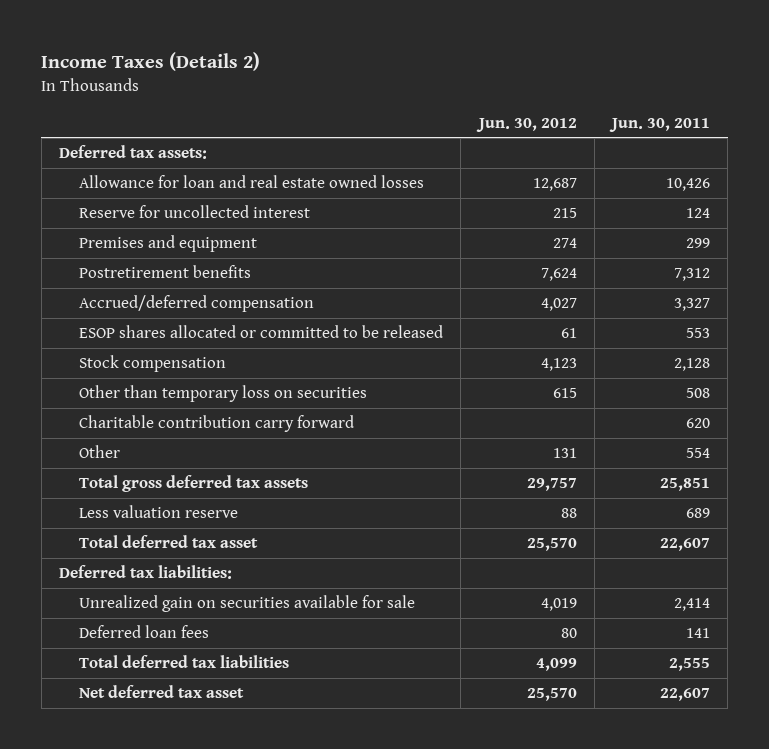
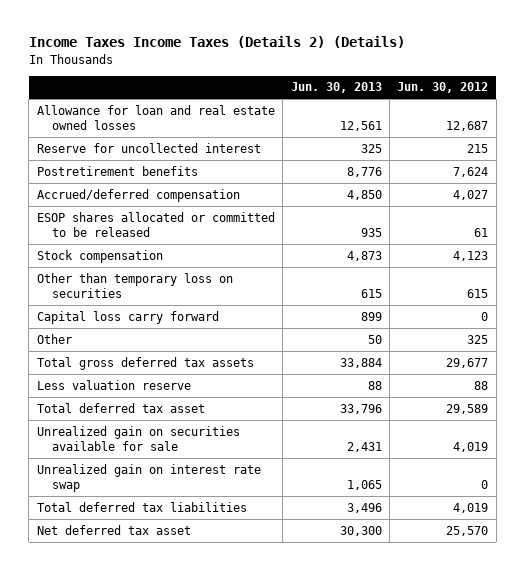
[41,51,261,71] Income Taxes (Details 2) -> [28,36,405,49] Income Taxes Income Taxes (Details 2) (Details)
[609,117,711,132] Jun. 30, 2011 -> none
none -> [290,82,382,94] Jun. 30, 2013
[59,145,208,160] Deferred tax assets: -> none
[79,235,258,253] Premises and equipment -> none
[79,415,355,433] Charitable contribution carry forward -> none
none -> [36,310,219,324] Capital loss carry forward
[552,448,577,459] 131 -> [467,334,489,344] 325
[526,478,577,492] 29,757 -> [446,357,489,368] 29,677
[59,565,233,580] Deferred tax liabilities: -> none
[526,538,577,552] 25,570 -> [446,403,489,414] 29,589
[79,625,210,639] Deferred loan fees -> none
none -> [36,463,261,492] Unrealized gain on interest rate swap
[535,658,577,672] 4,099 -> [453,502,489,513] 4,019

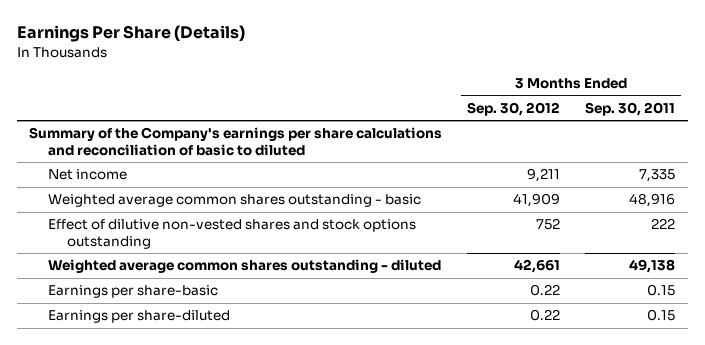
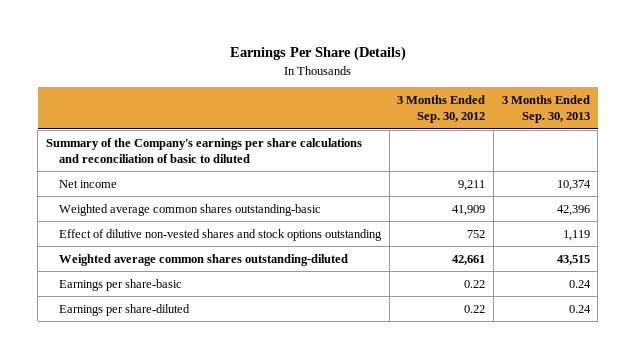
[585,101,676,116] Sep. 30, 2011 -> none
none -> [501,95,590,124] 3 Months Ended Sep. 30, 2013
[48,194,422,208] Weighted average common shares outstanding - basic -> [59,203,322,216] Weighted average common shares outstanding-basic
[48,259,442,274] Weighted average common shares outstanding - diluted -> [59,253,349,266] Weighted average common shares outstanding-diluted

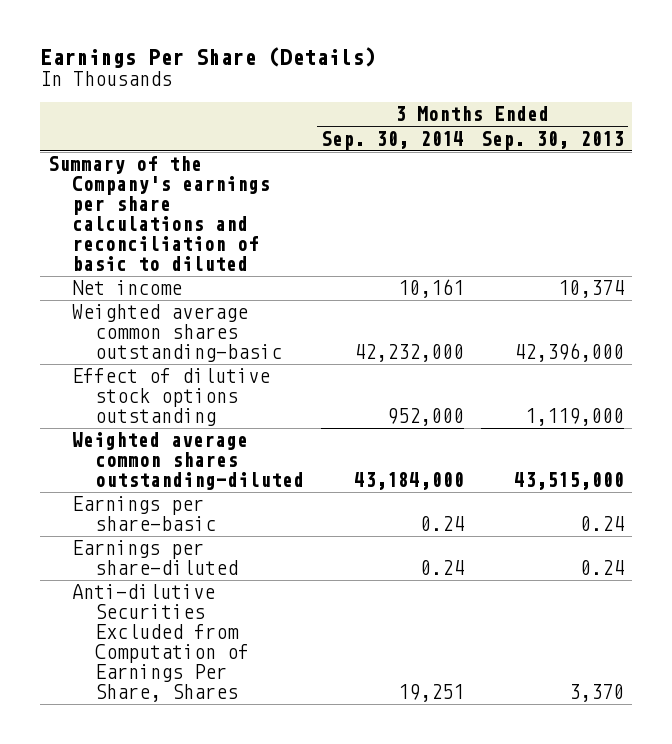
[397,95,486,124] 3 Months Ended Sep. 30, 2012 -> none
none -> [320,130,464,150] Sep. 30, 2014
[556,204,590,216] 42,396 -> [513,343,624,363] 42,396,000
[59,228,383,241] Effect of dilutive non-vested shares and stock options outstanding -> [71,368,270,427] Effect of dilutive stock options outstanding
[562,229,590,241] 1,119 -> [524,408,624,427] 1,119,000
[556,254,590,265] 43,515 -> [513,472,624,491] 43,515,000
none -> [71,584,249,702] Anti-dilutive Securities Excluded from Computation of Earnings Per Share, Shares

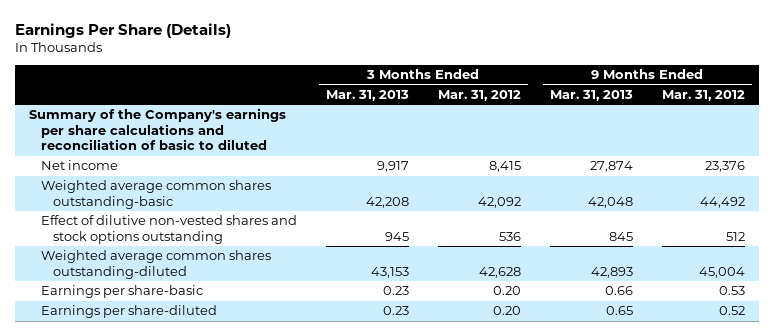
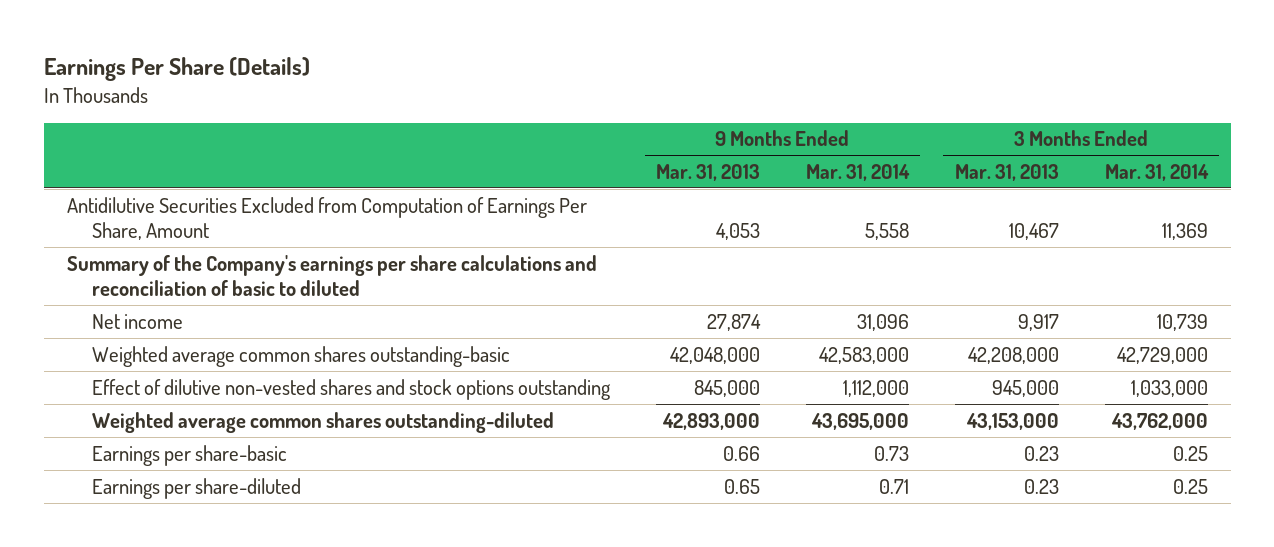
[437,89,521,101] Mar. 31, 2012 -> none
[661,89,745,101] Mar. 31, 2012 -> none
none -> [805,163,910,181] Mar. 31, 2014
none -> [1104,163,1209,181] Mar. 31, 2014
none -> [66,196,587,240] Antidilutive Securities Excluded from Computation of Earnings Per Share, Amount
[366,196,410,208] 42,208 -> [967,346,1059,364] 42,208,000
[587,196,633,208] 42,048 -> [669,346,760,364] 42,048,000
[385,231,410,241] 945 -> [991,379,1059,397] 945,000
[608,231,633,241] 845 -> [693,379,760,397] 845,000
[371,266,410,278] 43,153 -> [965,412,1059,430] 43,153,000
[590,266,633,278] 42,893 -> [661,412,760,430] 42,893,000

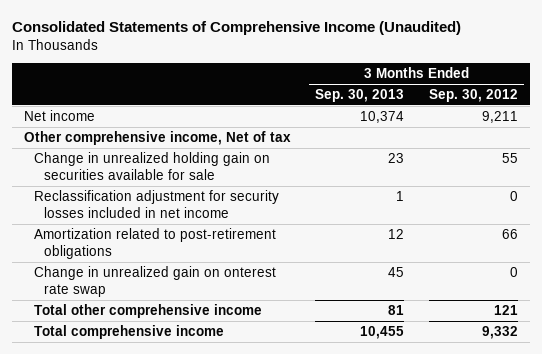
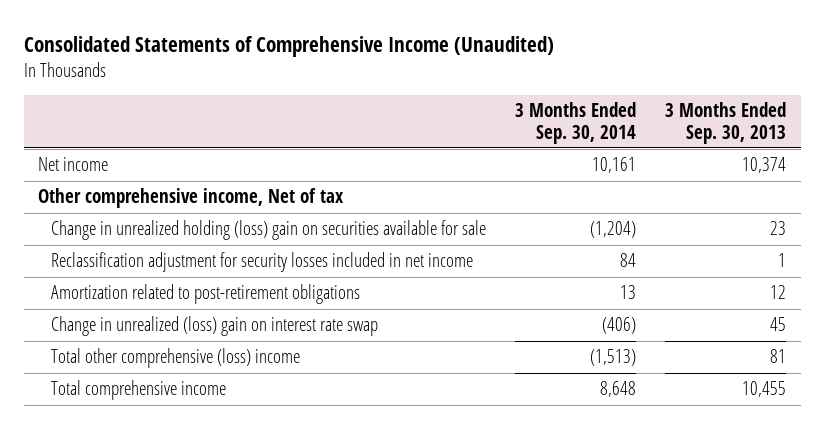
[429,89,519,103] Sep. 30, 2012 -> none
none -> [515,102,637,144] 3 Months Ended Sep. 30, 2014
[33,151,270,181] Change in unrealized holding gain on securities available for sale -> [51,220,487,241] Change in unrealized holding (loss) gain on securities available for sale
[33,265,276,298] Change in unrealized gain on onterest rate swap -> [51,316,379,337] Change in unrealized (loss) gain on interest rate swap
[33,303,262,318] Total other comprehensive income -> [51,348,301,369] Total other comprehensive (loss) income

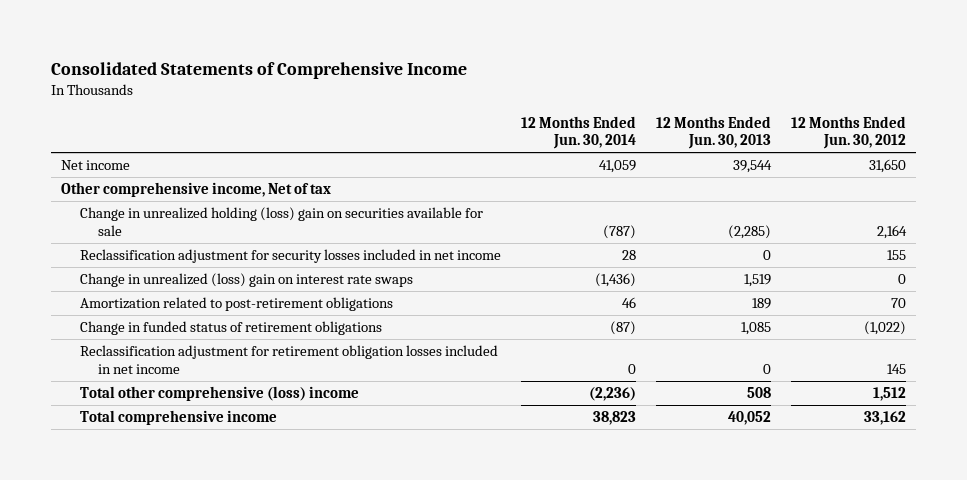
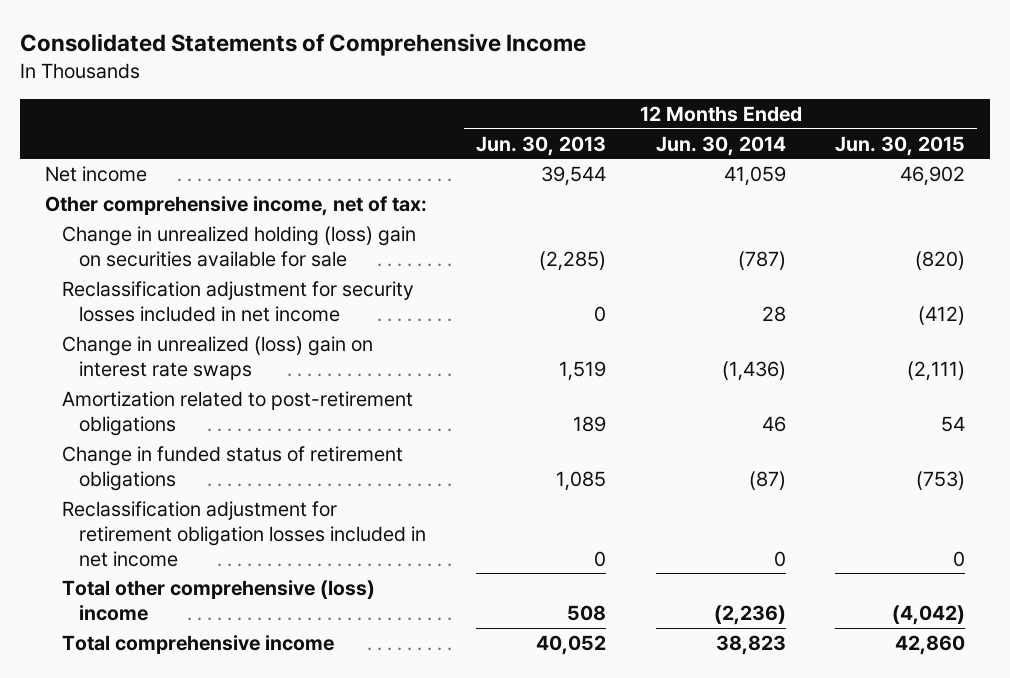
[790,115,906,150] 12 Months Ended Jun. 30, 2012 -> none
none -> [834,135,965,156] Jun. 30, 2015
[60,182,331,198] Other comprehensive income, Net of tax -> [44,196,427,217] Other comprehensive income, net of tax:

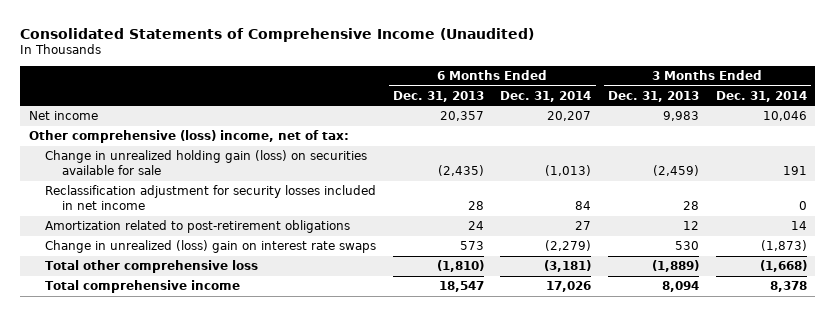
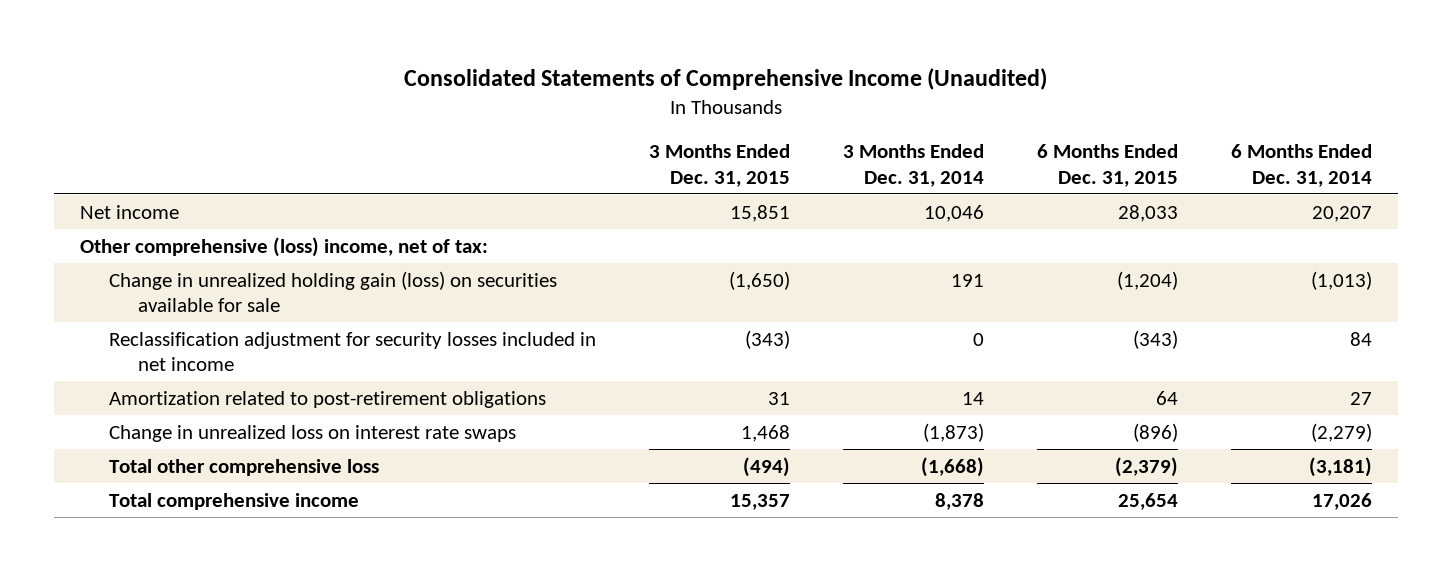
[392,90,484,102] Dec. 31, 2013 -> none
[607,90,699,102] Dec. 31, 2013 -> none
none -> [648,144,790,187] 3 Months Ended Dec. 31, 2015
none -> [1036,144,1178,187] 6 Months Ended Dec. 31, 2015
[45,240,377,254] Change in unrealized (loss) gain on interest rate swaps -> [109,424,517,442] Change in unrealized loss on interest rate swaps

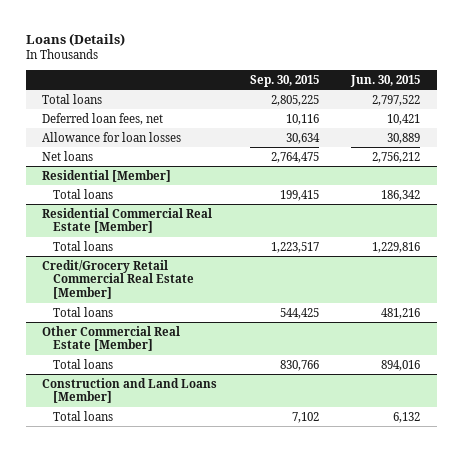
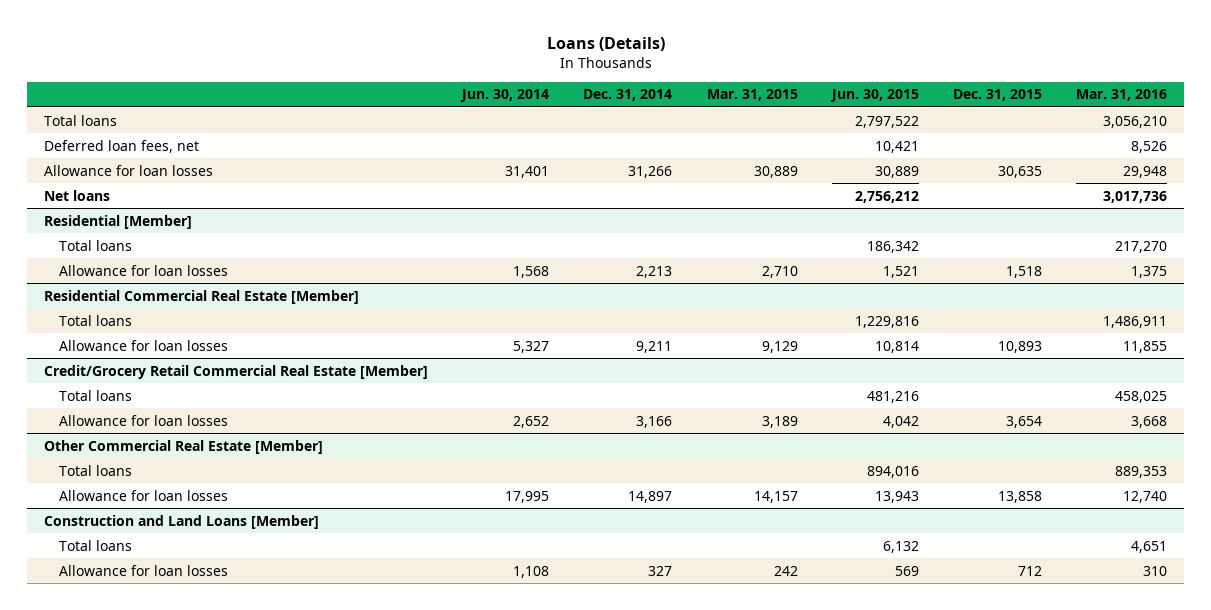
[249,74,319,87] Sep. 30, 2015 -> none
none -> [460,89,550,103] Jun. 30, 2014
none -> [583,89,673,102] Dec. 31, 2014
none -> [706,89,798,102] Mar. 31, 2015
none -> [952,89,1042,102] Dec. 31, 2015
none -> [1076,89,1168,102] Mar. 31, 2016
none -> [59,264,229,276] Allowance for loan losses
none -> [59,339,229,351] Allowance for loan losses
none -> [59,414,229,426] Allowance for loan losses
none -> [59,489,229,501] Allowance for loan losses
none -> [59,564,229,576] Allowance for loan losses

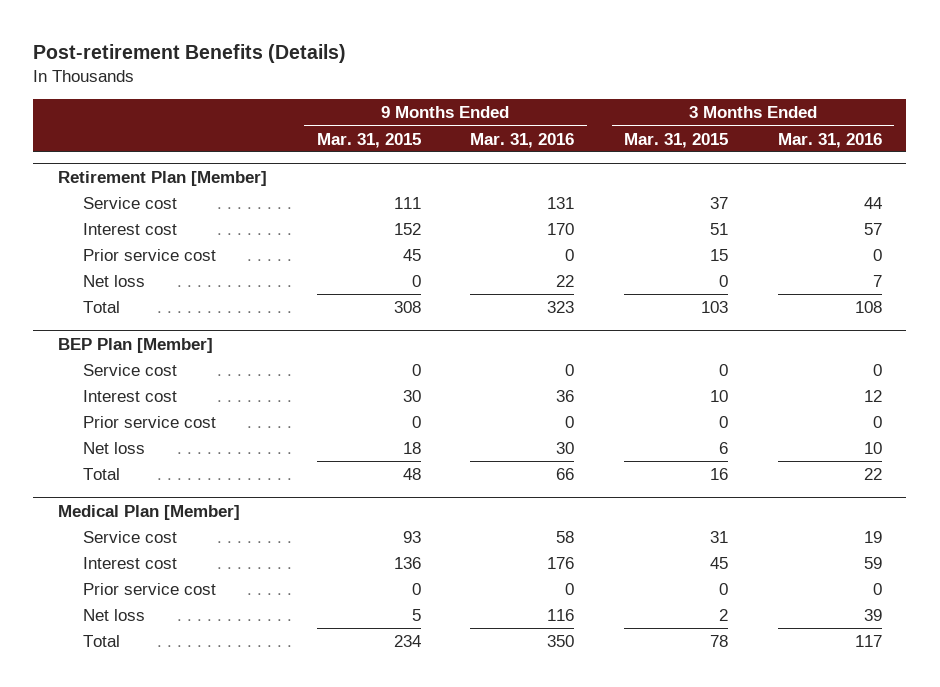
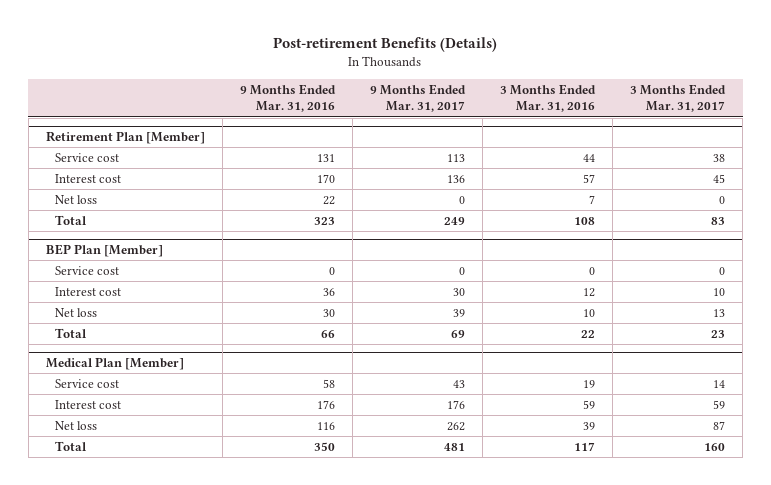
[316,132,421,148] Mar. 31, 2015 -> none
[623,132,728,148] Mar. 31, 2015 -> none
none -> [369,83,466,113] 9 Months Ended Mar. 31, 2017
none -> [630,83,727,113] 3 Months Ended Mar. 31, 2017
[83,249,217,262] Prior service cost -> none
[83,416,217,429] Prior service cost -> none
[83,583,217,596] Prior service cost -> none

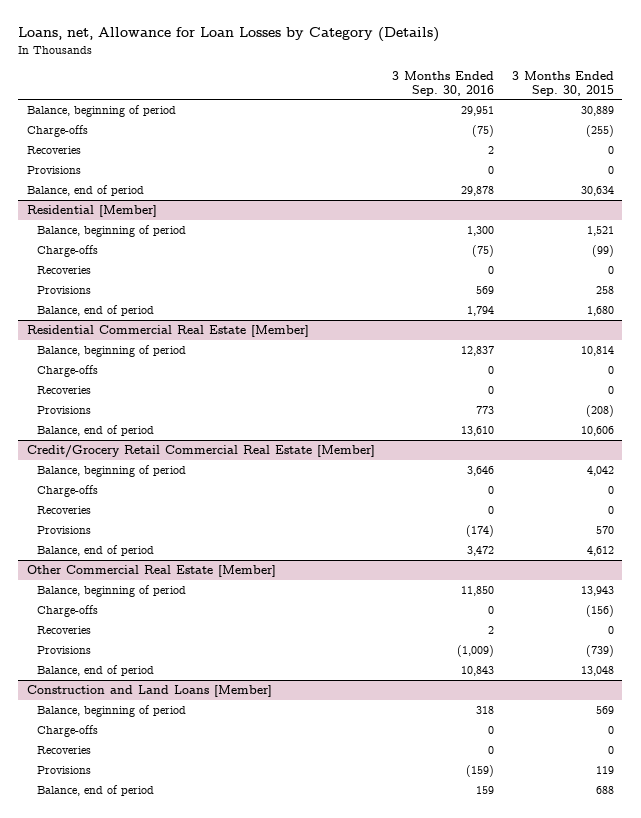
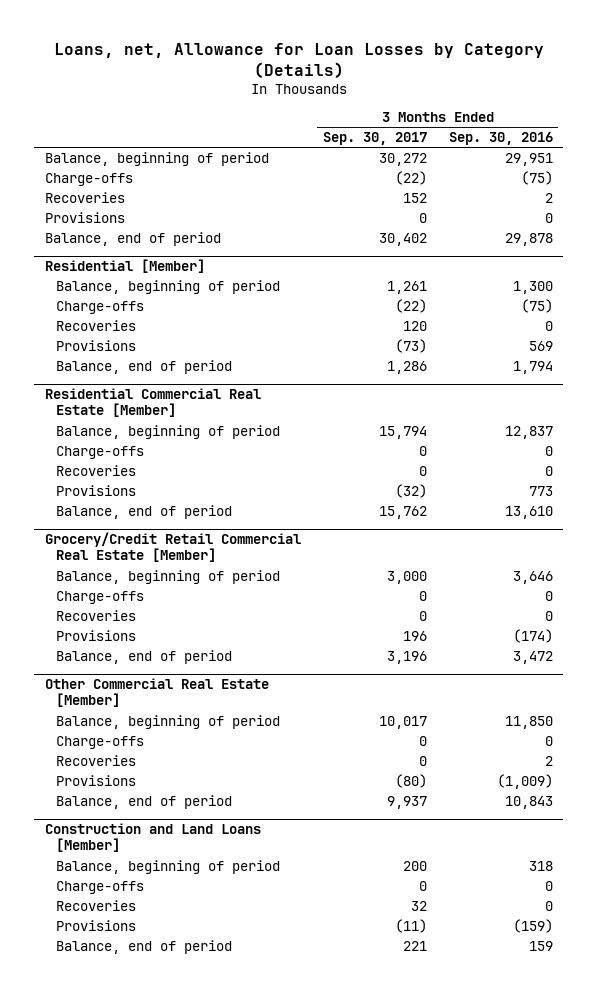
[511,70,614,96] 3 Months Ended Sep. 30, 2015 -> none
none -> [322,131,427,145] Sep. 30, 2017
[26,445,375,459] Credit/Grocery Retail Commercial Real Estate [Member] -> [45,532,302,563] Grocery/Credit Retail Commercial Real Estate [Member]

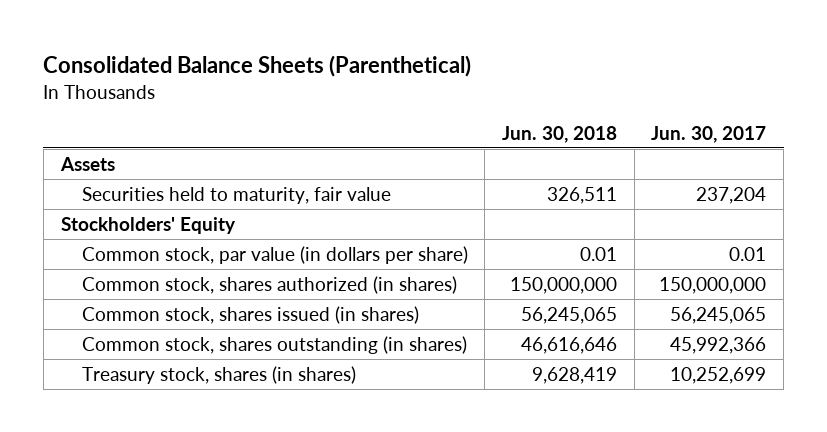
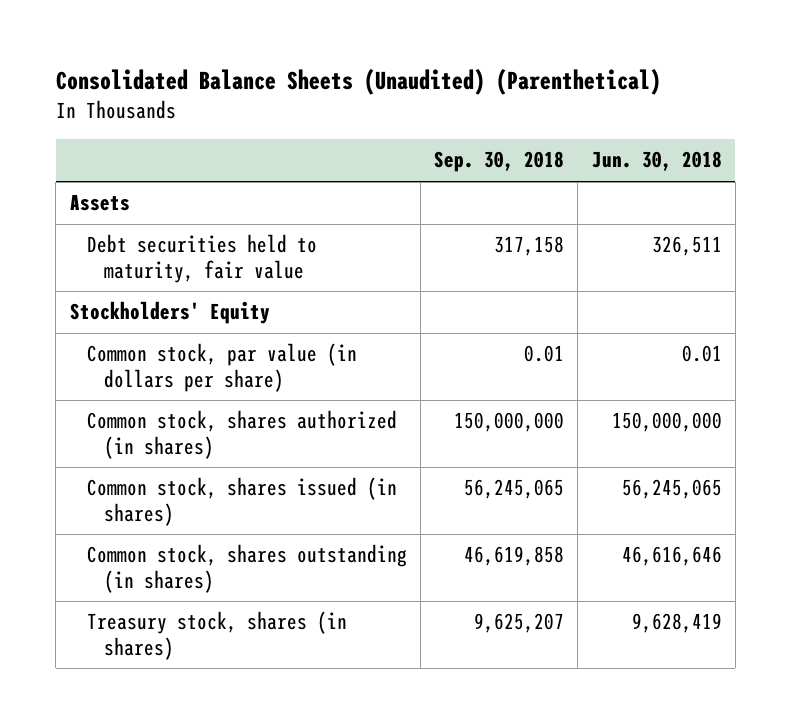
[43,55,472,78] Consolidated Balance Sheets (Parenthetical) -> [55,68,661,96] Consolidated Balance Sheets (Unaudited) (Parenthetical)
[651,125,767,143] Jun. 30, 2017 -> none
none -> [434,151,565,173] Sep. 30, 2018
[81,186,391,204] Securities held to maturity, fair value -> [86,234,317,283] Debt securities held to maturity, fair value

